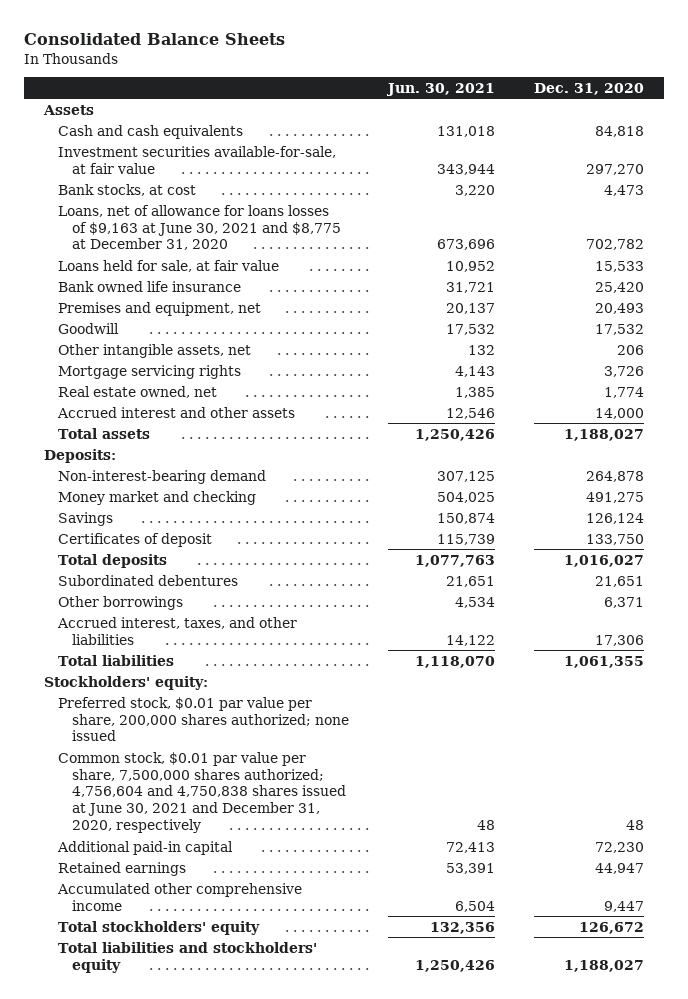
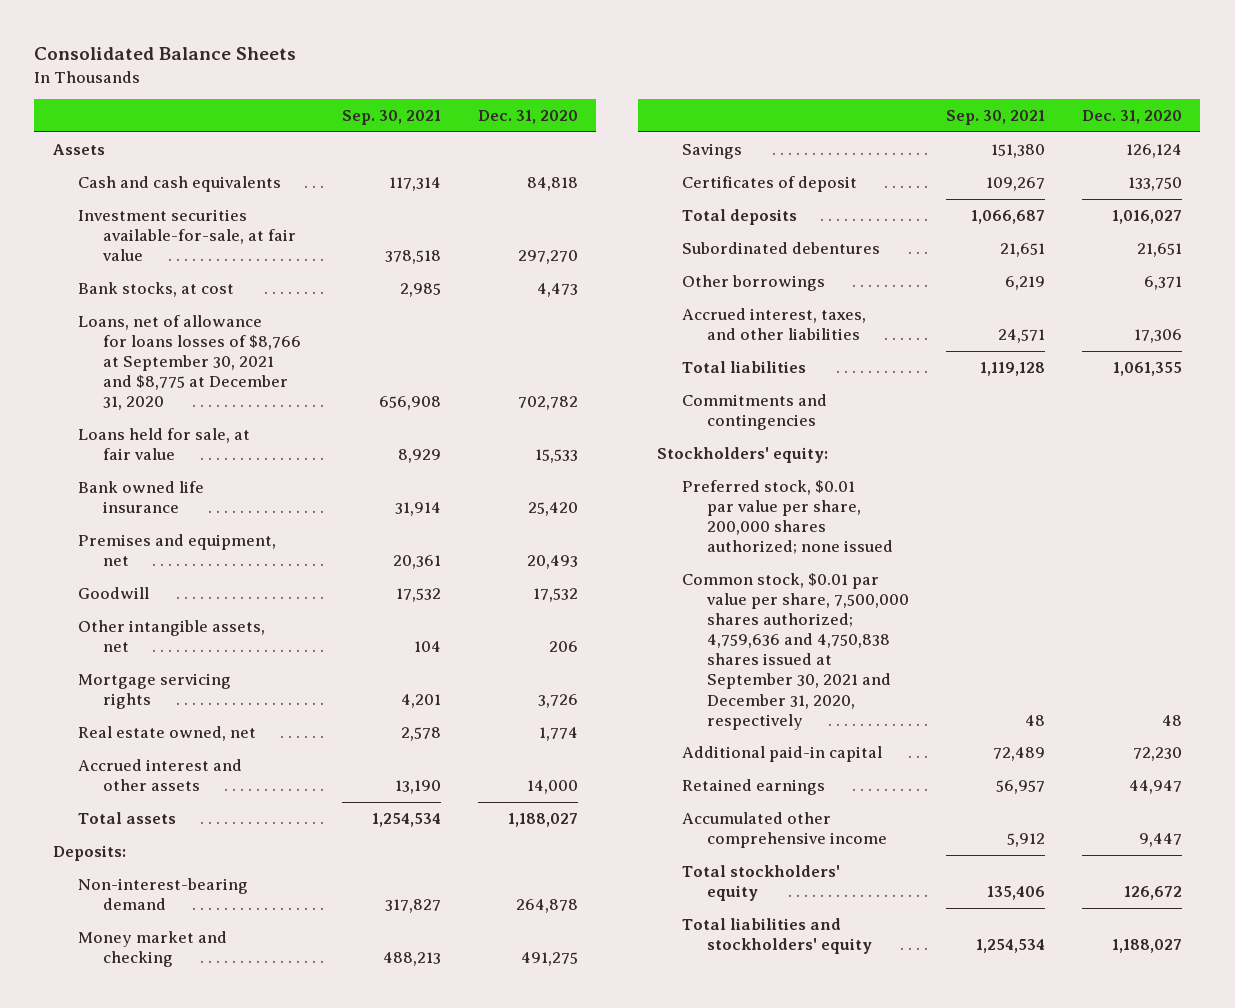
[386,82,496,96] Jun. 30, 2021 -> none
none -> [342,110,442,126] Sep. 30, 2021
[57,204,341,251] Loans, net of allowance for loans losses of $9,163 at June 30, 2021 and $8,775 at December 31, 2020 -> [77,315,302,411] Loans, net of allowance for loans losses of $8,766 at September 30, 2021 and $8,775 at December 31, 2020
none -> [681,394,827,431] Commitments and contingencies
[57,751,346,834] Common stock, $0.01 par value per share, 7,500,000 shares authorized; 4,756,604 and 4,750,838 shares issued at June 30, 2021 and December 31, 2020, respectively -> [681,573,910,730] Common stock, $0.01 par value per share, 7,500,000 shares authorized; 4,759,636 and 4,750,838 shares issued at September 30, 2021 and December 31, 2020, respectively

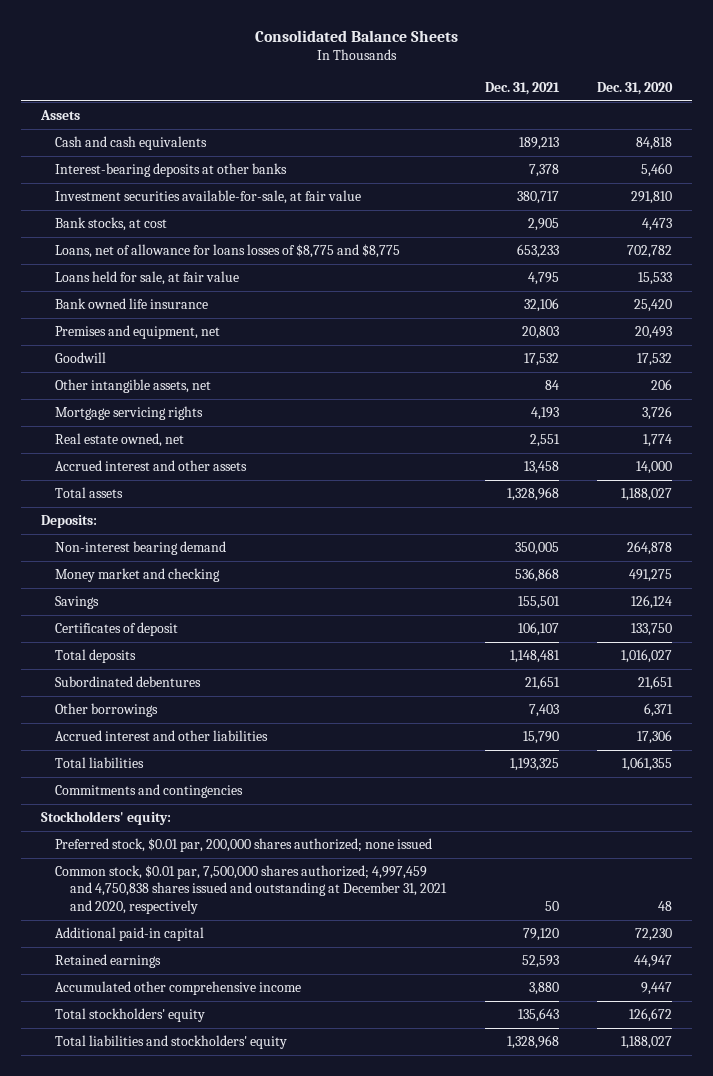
[342,110,442,126] Sep. 30, 2021 -> none
none -> [484,81,560,95] Dec. 31, 2021
none -> [55,163,288,178] Interest-bearing deposits at other banks
[517,250,578,265] 297,270 -> [631,191,673,205] 291,810
[77,315,302,411] Loans, net of allowance for loans losses of $8,766 at September 30, 2021 and $8,775 at December 31, 2020 -> [55,244,401,259] Loans, net of allowance for loans losses of $8,775 and $8,775
[77,878,248,911] Non-interest-bearing demand -> [55,541,227,556] Non-interest bearing demand
[681,308,866,341] Accrued interest, taxes, and other liabilities -> [55,730,269,742] Accrued interest and other liabilities
[681,480,894,555] Preferred stock, $0.01 par value per share, 200,000 shares authorized; none issued -> [55,838,433,853] Preferred stock, $0.01 par, 200,000 shares authorized; none issued
[681,573,910,730] Common stock, $0.01 par value per share, 7,500,000 shares authorized; 4,759,636 and 4,750,838 shares issued at September 30, 2021 and December 31, 2020, respectively -> [55,865,448,914] Common stock, $0.01 par, 7,500,000 shares authorized; 4,997,459 and 4,750,838 shares issued and outstanding at December 31, 2021 and 2020, respectively

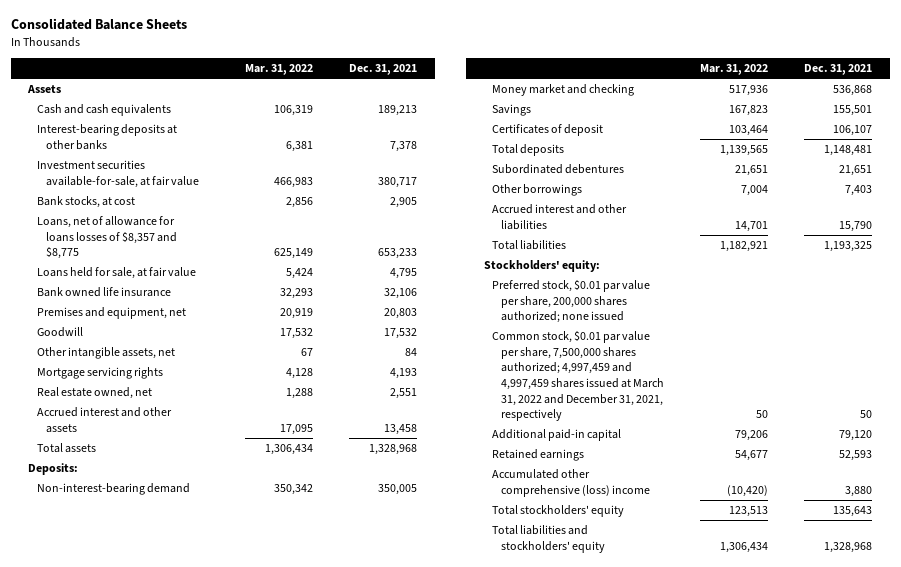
[597,81,674,95] Dec. 31, 2020 -> none
none -> [245,64,314,76] Mar. 31, 2022
[55,244,401,259] Loans, net of allowance for loans losses of $8,775 and $8,775 -> [37,216,178,260] Loans, net of allowance for loans losses of $8,357 and $8,775
[55,541,227,556] Non-interest bearing demand -> [37,483,191,496] Non-interest-bearing demand
[55,784,244,799] Commitments and contingencies -> none
[55,838,433,853] Preferred stock, $0.01 par, 200,000 shares authorized; none issued -> [492,280,651,324] Preferred stock, $0.01 par value per share, 200,000 shares authorized; none issued
[55,865,448,914] Common stock, $0.01 par, 7,500,000 shares authorized; 4,997,459 and 4,750,838 shares issued and outstanding at December 31, 2021 and 2020, respectively -> [492,331,665,422] Common stock, $0.01 par value per share, 7,500,000 shares authorized; 4,997,459 and 4,997,459 shares issued at March 31, 2022 and December 31, 2021, respectively
[55,981,302,996] Accumulated other comprehensive income -> [492,469,651,497] Accumulated other comprehensive (loss) income

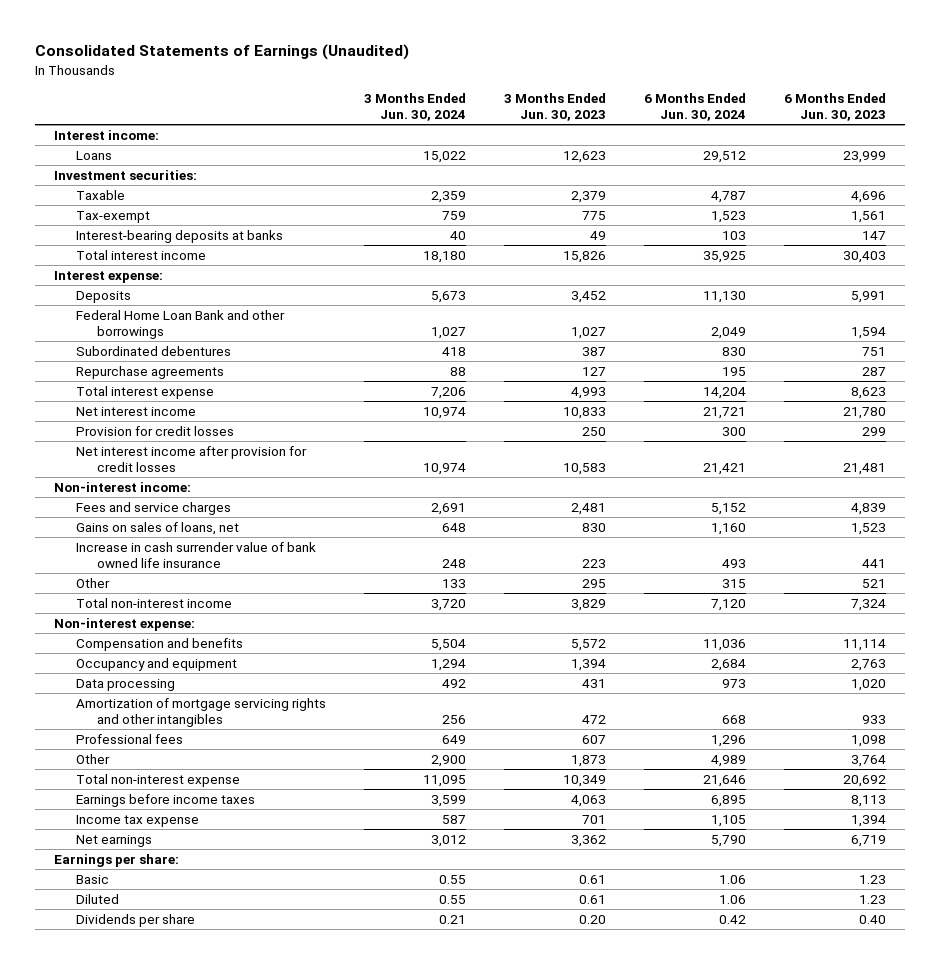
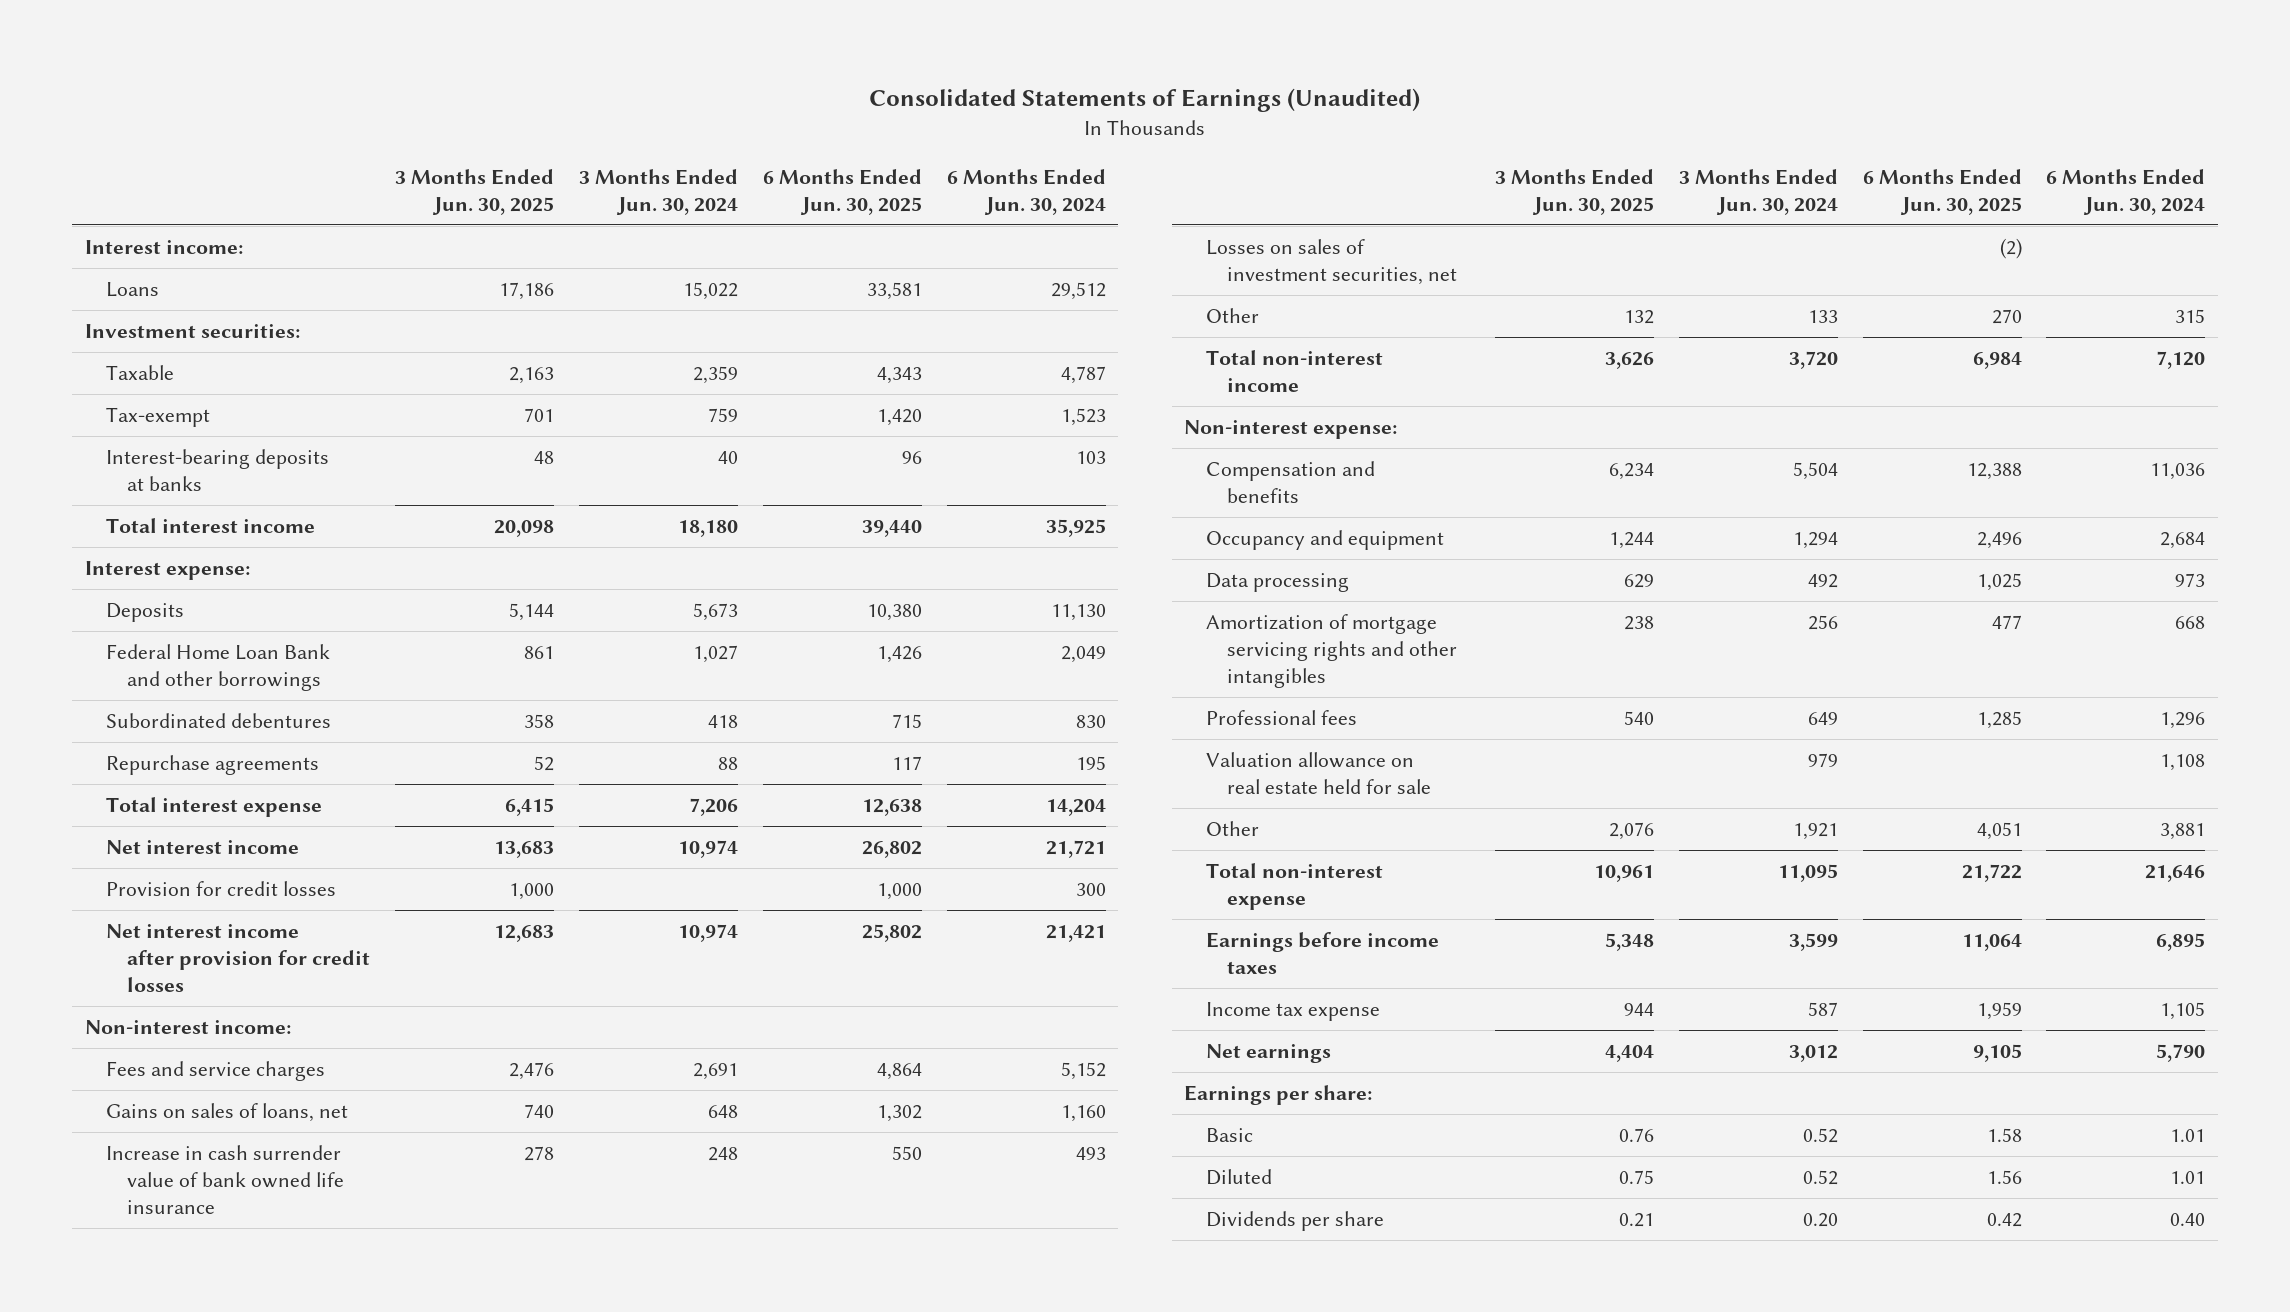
[503,93,606,121] 3 Months Ended Jun. 30, 2023 -> none
[783,93,886,121] 6 Months Ended Jun. 30, 2023 -> none
none -> [395,168,555,215] 3 Months Ended Jun. 30, 2025
none -> [763,168,923,215] 6 Months Ended Jun. 30, 2025
none -> [1205,238,1458,285] Losses on sales of investment securities, net
none -> [1205,751,1432,794] Valuation allowance on real estate held for sale
[430,754,466,767] 2,900 -> [1792,822,1838,840] 1,921
[710,754,746,767] 4,989 -> [2160,822,2206,840] 3,881
[438,874,466,884] 0.55 -> [1802,1127,1838,1143] 0.52
[718,874,746,884] 1.06 -> [2170,1128,2206,1142] 1.01
[438,894,466,904] 0.55 -> [1802,1169,1838,1185] 0.52
[718,894,746,904] 1.06 -> [2170,1170,2206,1184] 1.01
[438,914,466,924] 0.21 -> [1802,1212,1838,1227] 0.20
[718,914,746,924] 0.42 -> [2170,1212,2206,1226] 0.40

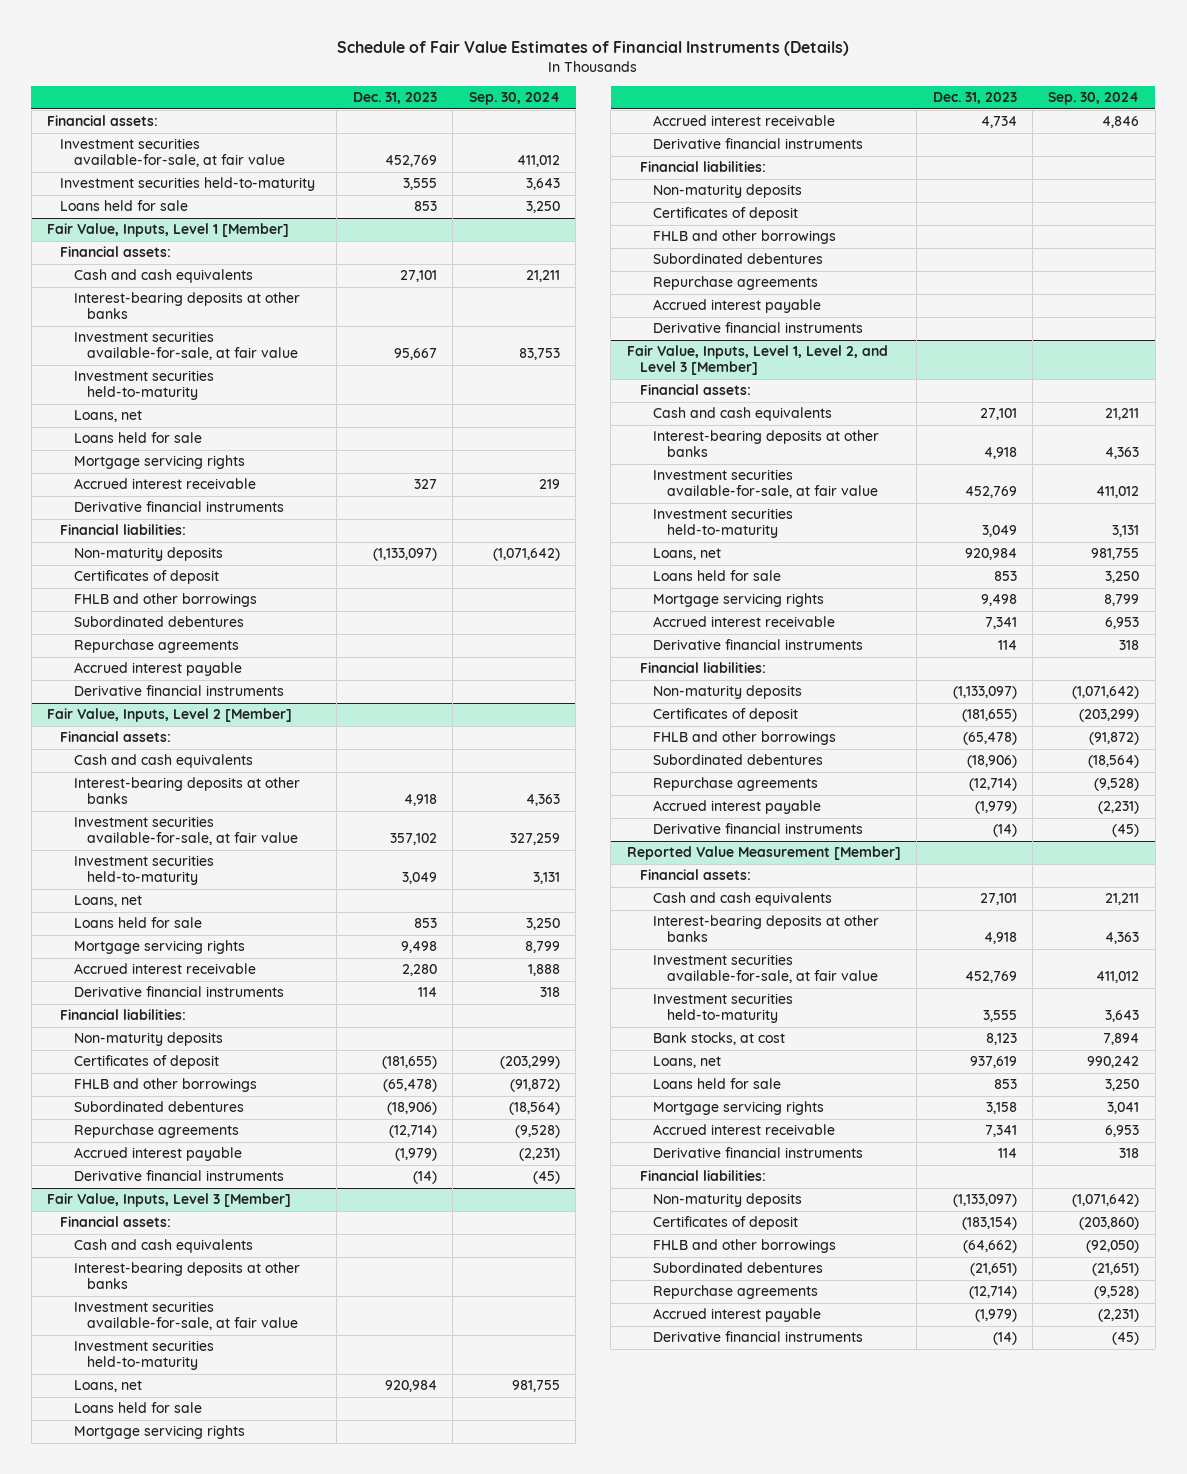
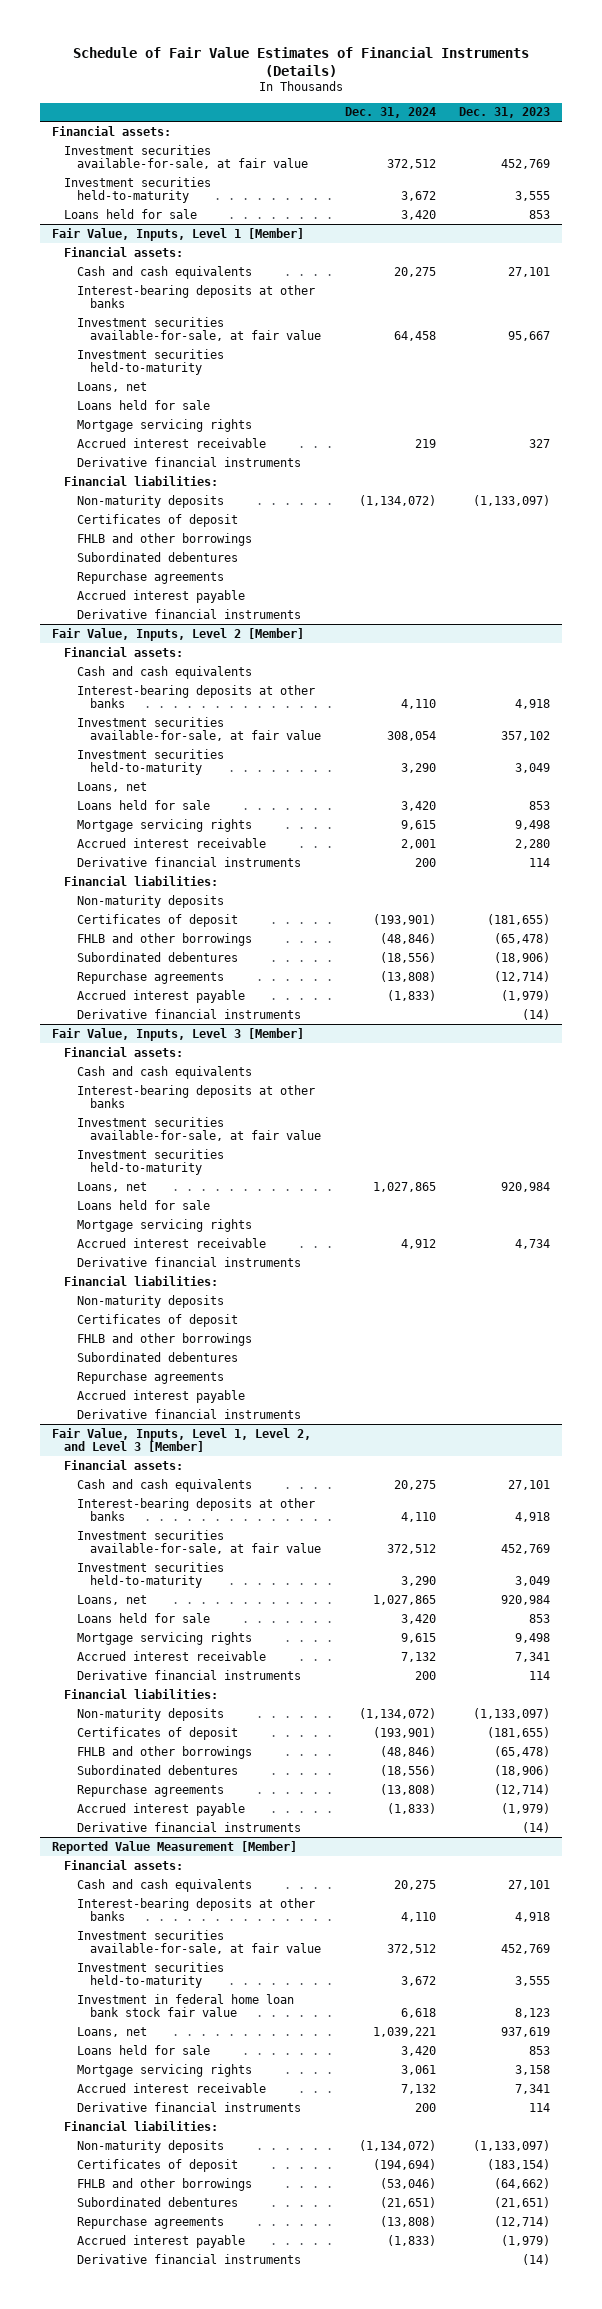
[468,92,560,106] Sep. 30, 2024 -> none
none -> [344,107,436,119] Dec. 31, 2024
[653,1032,786,1046] Bank stocks, at cost -> [77,1993,295,2018] Investment in federal home loan bank stock fair value

